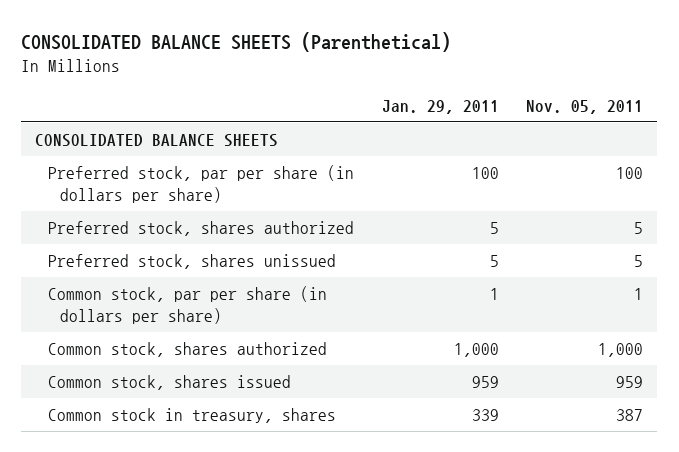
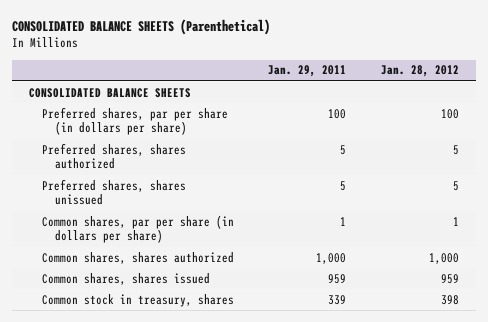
[526,99,644,114] Nov. 05, 2011 -> none
none -> [380,65,459,78] Jan. 28, 2012
[47,165,354,204] Preferred stock, par per share (in dollars per share) -> [41,106,228,136] Preferred shares, par per share (in dollars per share)
[47,221,354,237] Preferred stock, shares authorized -> [41,142,186,170] Preferred shares, shares authorized
[47,254,336,270] Preferred stock, shares unissued -> [41,178,186,206] Preferred shares, shares unissued
[47,286,327,325] Common stock, par per share (in dollars per share) -> [41,214,234,244] Common shares, par per share (in dollars per share)
[47,342,327,358] Common stock, shares authorized -> [41,251,234,264] Common shares, shares authorized
[47,375,291,391] Common stock, shares issued -> [41,272,210,285] Common shares, shares issued

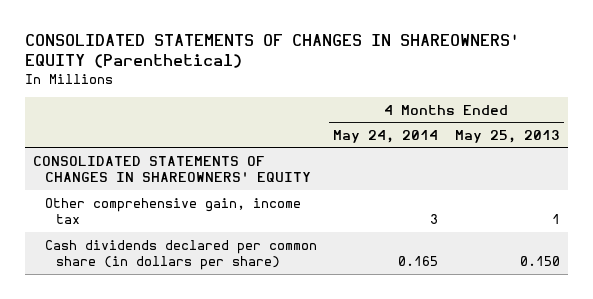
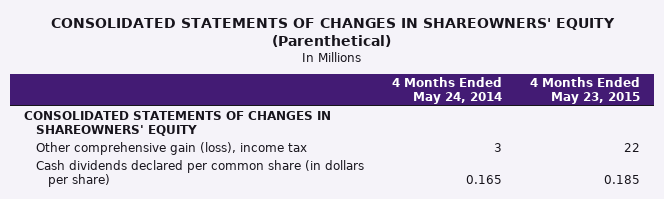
[454,129,560,143] May 25, 2013 -> none
none -> [530,77,641,105] 4 Months Ended May 23, 2015
[44,197,301,225] Other comprehensive gain, income tax -> [36,142,308,156] Other comprehensive gain (loss), income tax

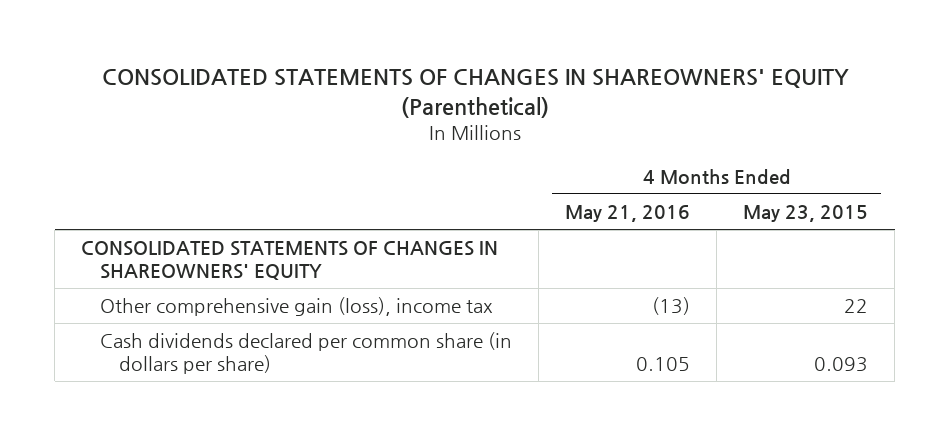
[392,77,503,105] 4 Months Ended May 24, 2014 -> none
none -> [565,204,691,222] May 21, 2016
[604,175,641,185] 0.185 -> [814,356,869,372] 0.093

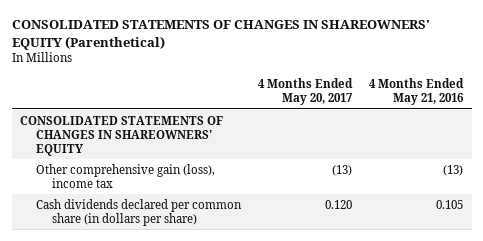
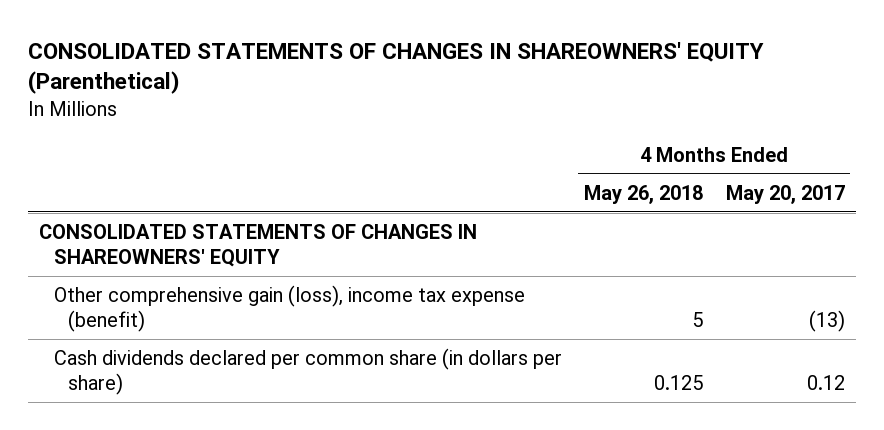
[369,78,465,105] 4 Months Ended May 21, 2016 -> none
none -> [584,184,704,204] May 26, 2018
[36,163,216,188] Other comprehensive gain (loss), income tax -> [53,285,525,332] Other comprehensive gain (loss), income tax expense (benefit)
[325,199,353,209] 0.120 -> [806,374,845,390] 0.12

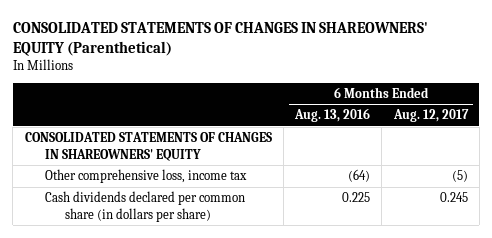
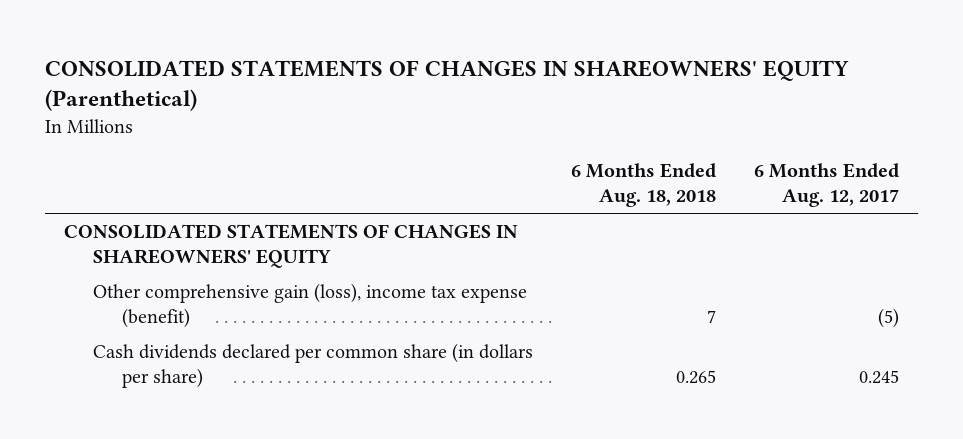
[294,108,371,123] Aug. 13, 2016 -> none
none -> [570,163,716,208] 6 Months Ended Aug. 18, 2018
[44,169,247,184] Other comprehensive loss, income tax -> [92,283,527,329] Other comprehensive gain (loss), income tax expense (benefit)

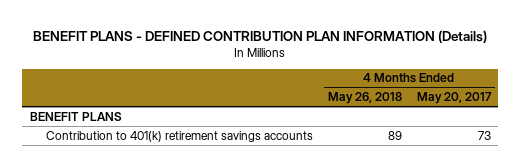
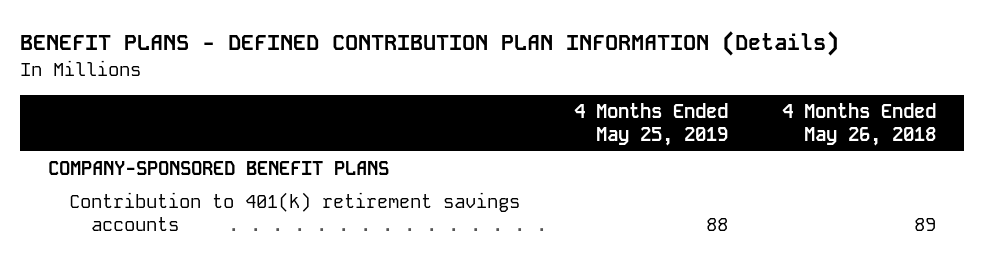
[416,92,492,105] May 20, 2017 -> none
none -> [574,102,729,147] 4 Months Ended May 25, 2019
[29,111,122,121] BENEFIT PLANS -> [47,161,389,176] COMPANY-SPONSORED BENEFIT PLANS

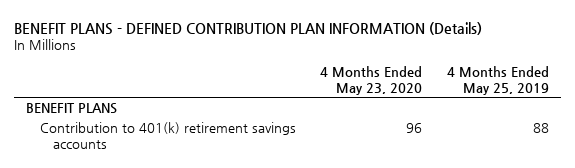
[782,102,937,147] 4 Months Ended May 26, 2018 -> none
none -> [320,65,423,95] 4 Months Ended May 23, 2020
[47,161,389,176] COMPANY-SPONSORED BENEFIT PLANS -> [25,103,117,115] BENEFIT PLANS

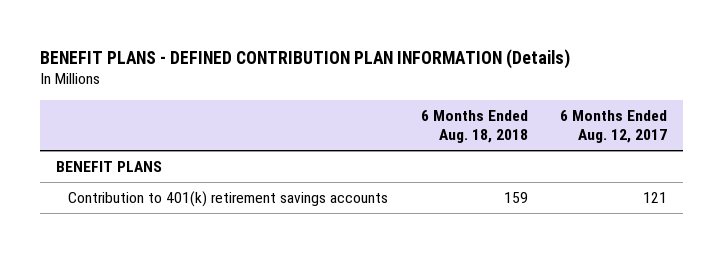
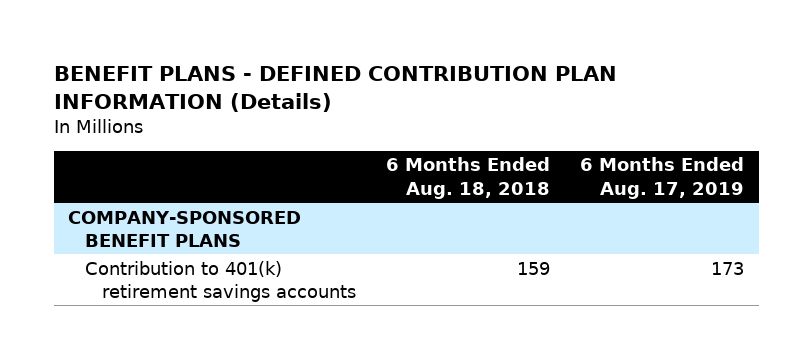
[559,109,667,144] 6 Months Ended Aug. 12, 2017 -> none
none -> [579,157,744,199] 6 Months Ended Aug. 17, 2019
[55,160,162,172] BENEFIT PLANS -> [68,210,302,247] COMPANY-SPONSORED BENEFIT PLANS

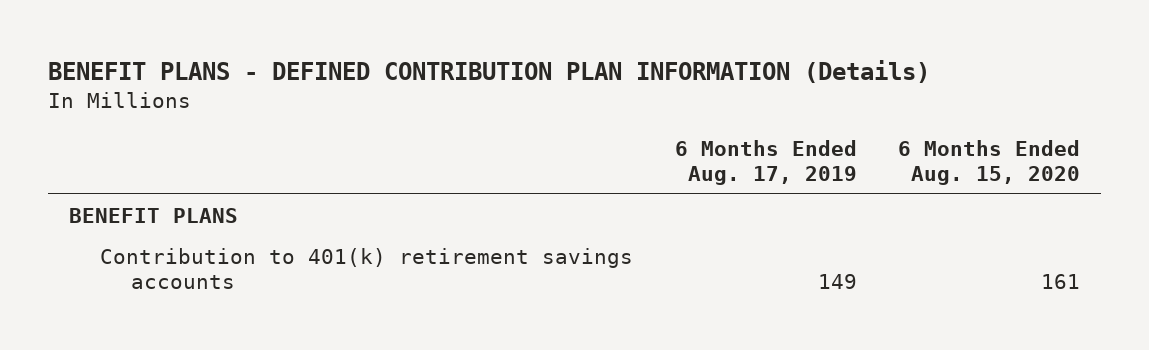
[385,157,550,199] 6 Months Ended Aug. 18, 2018 -> none
none -> [898,139,1081,185] 6 Months Ended Aug. 15, 2020
[68,210,302,247] COMPANY-SPONSORED BENEFIT PLANS -> [68,207,238,223] BENEFIT PLANS
[710,261,744,275] 173 -> [817,273,857,289] 149

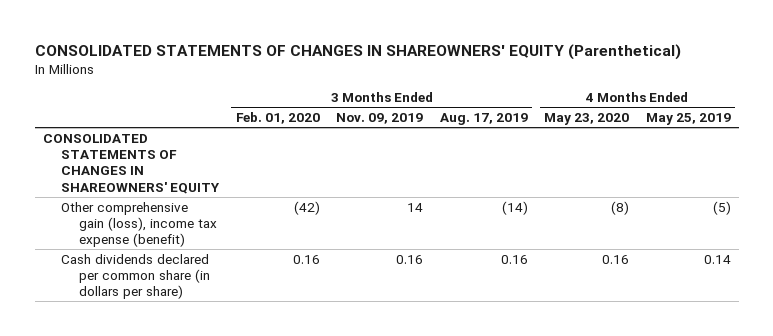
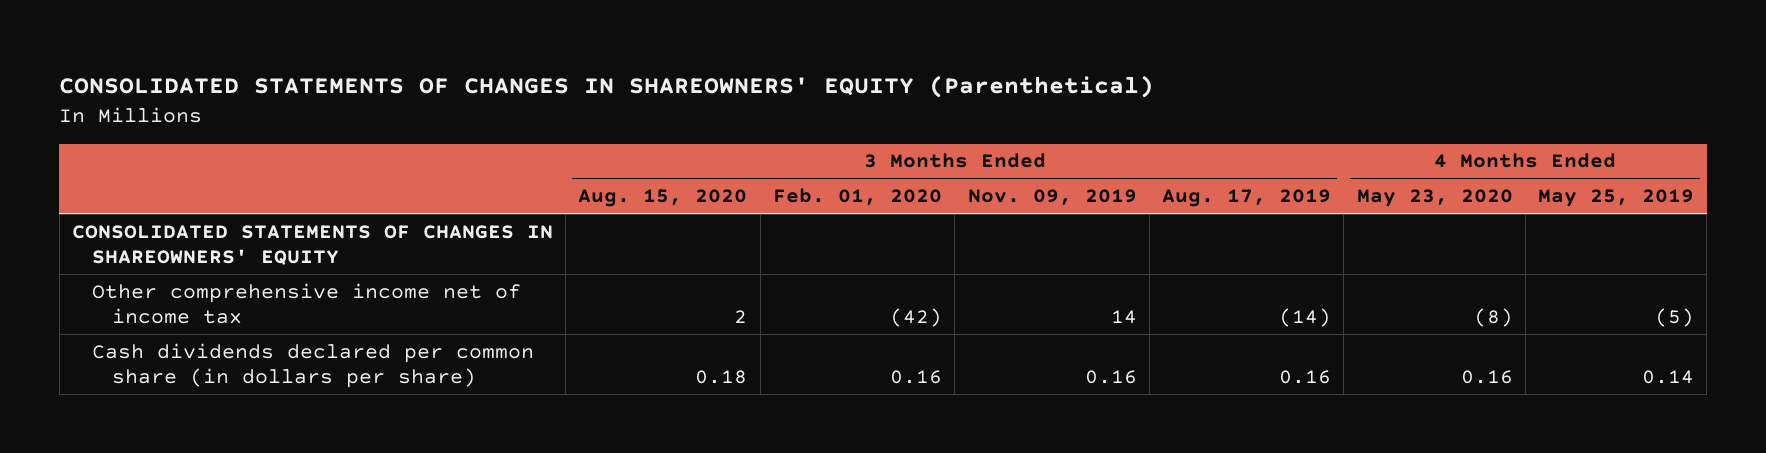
none -> [578,189,748,208] Aug. 15, 2020
[61,201,218,248] Other comprehensive gain (loss), income tax expense (benefit) -> [91,282,521,325] Other comprehensive income net of income tax

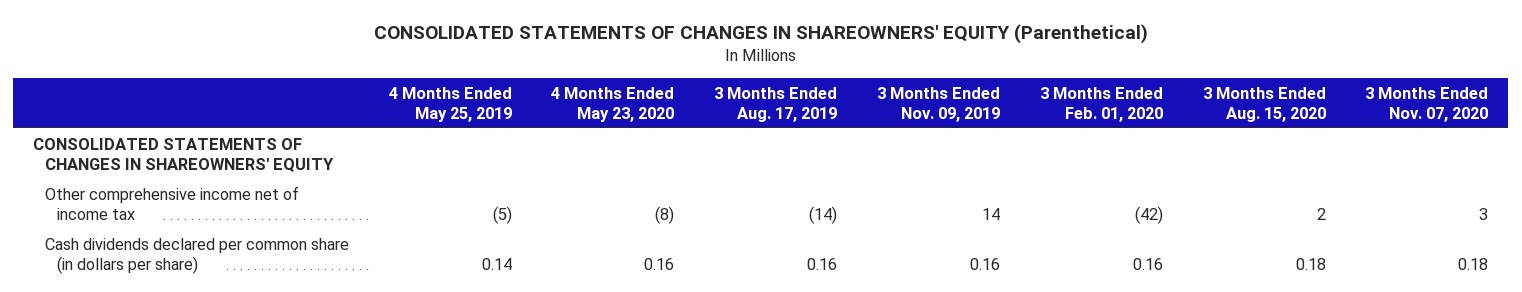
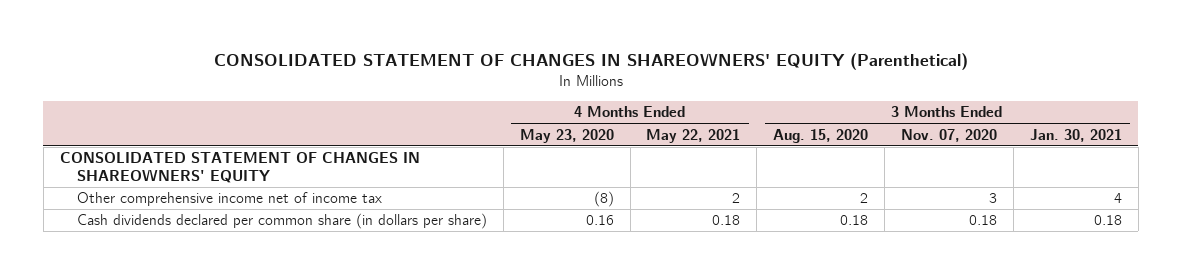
[373,23,1148,44] CONSOLIDATED STATEMENTS OF CHANGES IN SHAREOWNERS' EQUITY (Parenthetical) -> [213,53,968,71] CONSOLIDATED STATEMENT OF CHANGES IN SHAREOWNERS' EQUITY (Parenthetical)
[388,86,512,122] 4 Months Ended May 25, 2019 -> none
[714,86,838,122] 3 Months Ended Aug. 17, 2019 -> none
[877,86,1001,122] 3 Months Ended Nov. 09, 2019 -> none
[1039,86,1163,122] 3 Months Ended Feb. 01, 2020 -> none
none -> [646,128,741,143] May 22, 2021
none -> [1029,128,1122,142] Jan. 30, 2021
[33,137,334,173] CONSOLIDATED STATEMENTS OF CHANGES IN SHAREOWNERS' EQUITY -> [59,152,420,183] CONSOLIDATED STATEMENT OF CHANGES IN SHAREOWNERS' EQUITY

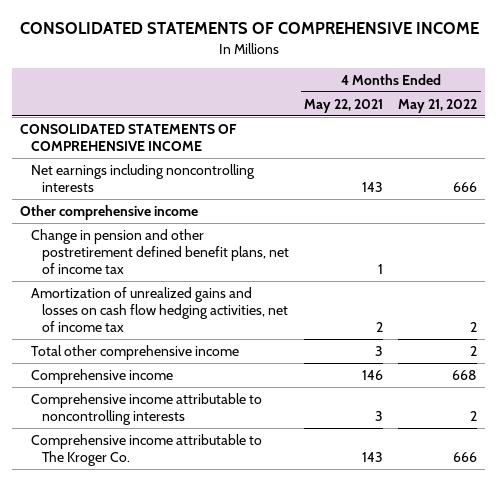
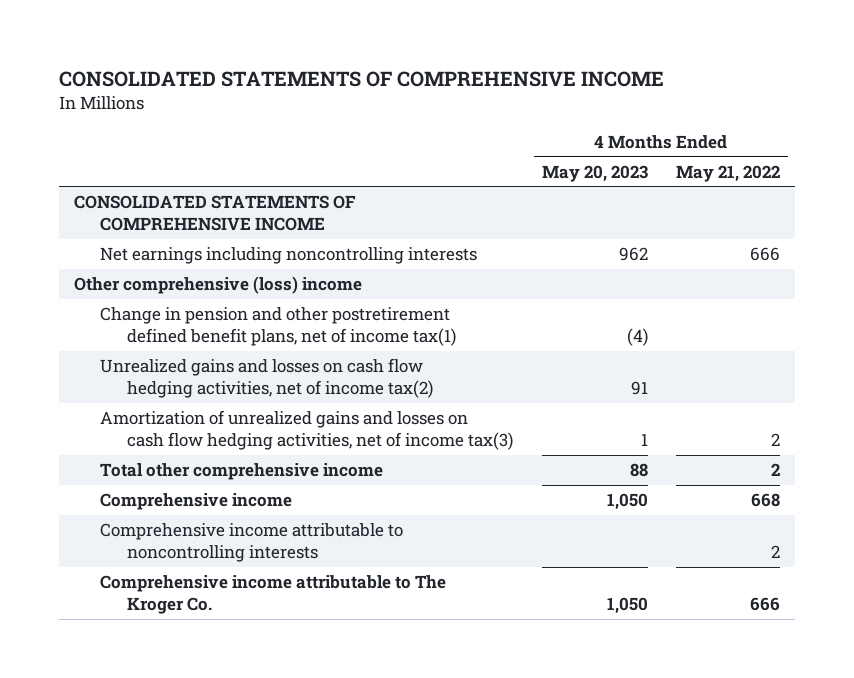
[304,98,384,113] May 22, 2021 -> none
none -> [541,164,648,182] May 20, 2023
[19,204,198,220] Other comprehensive income -> [73,276,362,295] Other comprehensive (loss) income
[31,228,290,274] Change in pension and other postretirement defined benefit plans, net of income tax -> [100,307,456,347] Change in pension and other postretirement defined benefit plans, net of income tax(1)
none -> [100,358,433,399] Unrealized gains and losses on cash flow hedging activities, net of income tax(2)
[31,286,289,332] Amortization of unrealized gains and losses on cash flow hedging activities, net of income tax -> [100,410,513,451] Amortization of unrealized gains and losses on cash flow hedging activities, net of income tax(3)

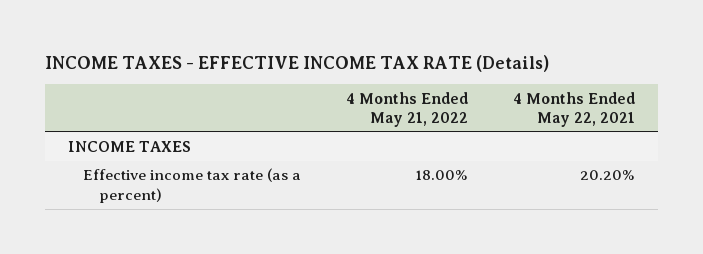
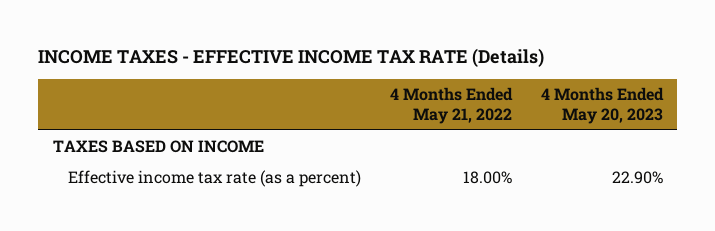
[513,91,636,127] 4 Months Ended May 22, 2021 -> none
none -> [540,86,664,124] 4 Months Ended May 20, 2023
[67,141,191,153] INCOME TAXES -> [52,140,264,154] TAXES BASED ON INCOME

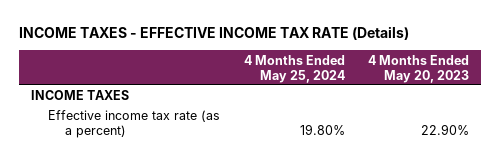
[389,86,513,124] 4 Months Ended May 21, 2022 -> none
none -> [243,54,345,83] 4 Months Ended May 25, 2024
[52,140,264,154] TAXES BASED ON INCOME -> [30,90,129,101] INCOME TAXES

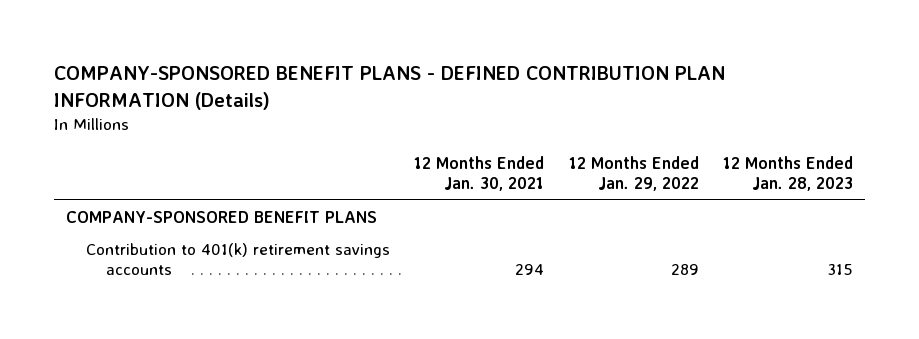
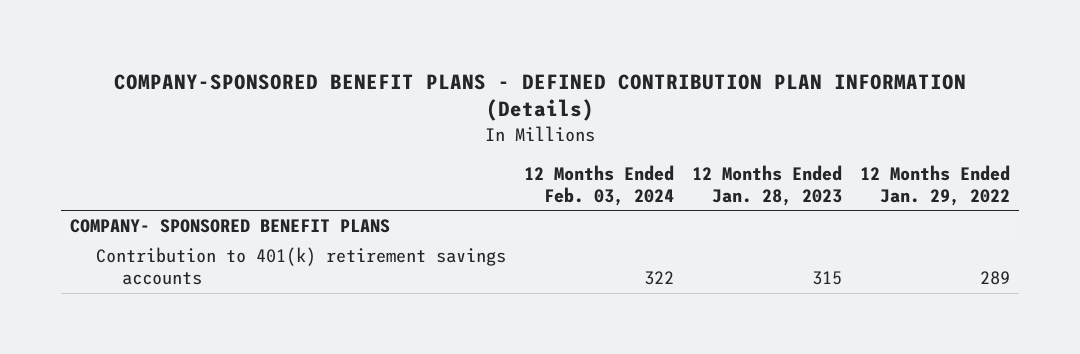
[414,156,545,192] 12 Months Ended Jan. 30, 2021 -> none
none -> [523,164,674,206] 12 Months Ended Feb. 03, 2024
[65,210,377,223] COMPANY-SPONSORED BENEFIT PLANS -> [70,219,391,234] COMPANY- SPONSORED BENEFIT PLANS

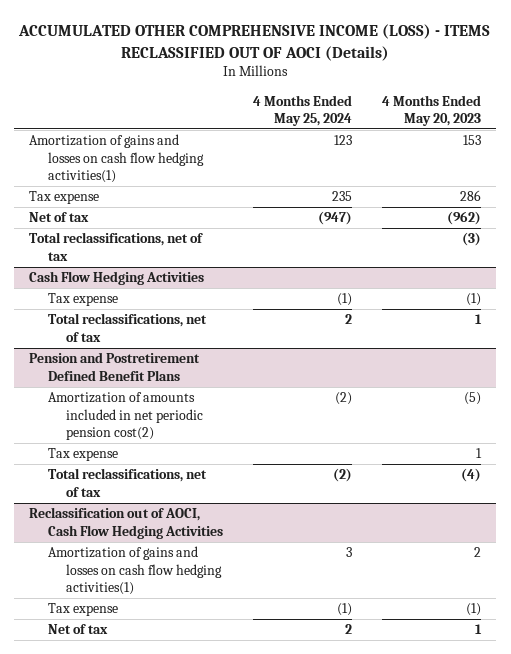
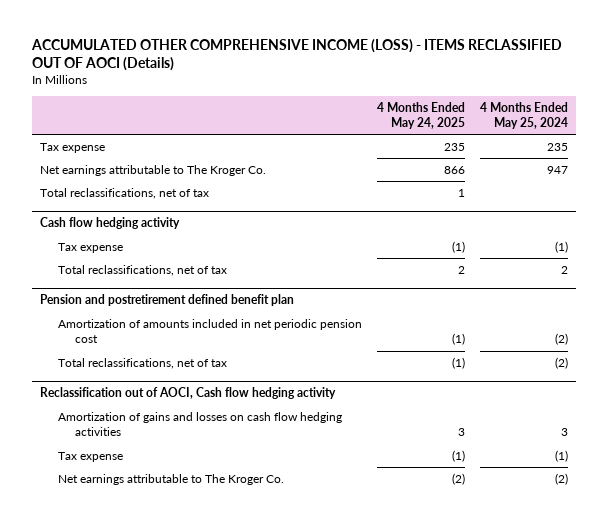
[382,94,482,126] 4 Months Ended May 20, 2023 -> none
none -> [376,101,465,129] 4 Months Ended May 24, 2025
[29,134,204,183] Amortization of gains and losses on cash flow hedging activities(1) -> none
[29,212,90,223] Net of tax -> none
none -> [40,164,267,176] Net earnings attributable to The Kroger Co.
[29,271,205,286] Cash Flow Hedging Activities -> [40,217,181,230] Cash flow hedging activity
[47,448,118,462] Tax expense -> none
[29,352,201,381] Pension and Postretirement Defined Benefit Plans -> [40,294,295,307] Pension and postretirement defined benefit plan
[47,392,204,440] Amortization of amounts included in net periodic pension cost(2) -> [57,318,362,343] Amortization of amounts included in net periodic pension cost
[29,507,223,539] Reclassification out of AOCI, Cash Flow Hedging Activities -> [40,387,337,400] Reclassification out of AOCI, Cash flow hedging activity
[47,546,223,595] Amortization of gains and losses on cash flow hedging activities(1) -> [57,411,342,436] Amortization of gains and losses on cash flow hedging activities
[47,624,108,635] Net of tax -> none
none -> [57,473,284,485] Net earnings attributable to The Kroger Co.

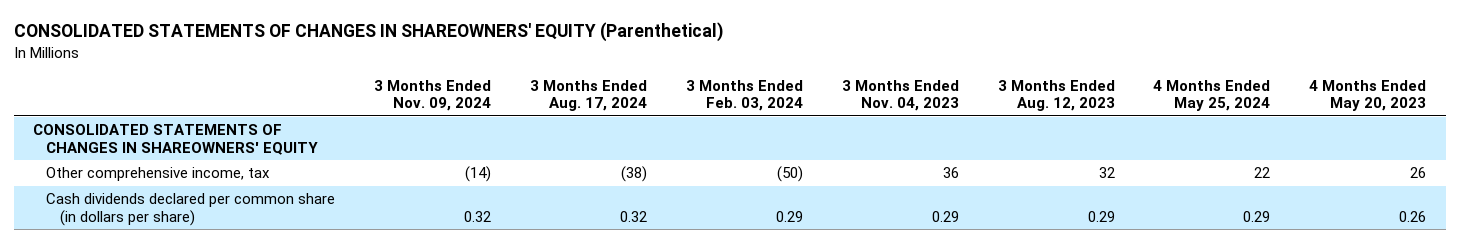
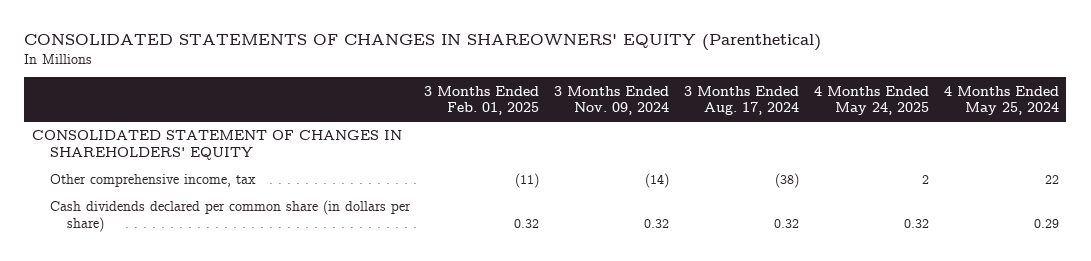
[685,79,803,112] 3 Months Ended Feb. 03, 2024 -> none
[841,79,959,112] 3 Months Ended Nov. 04, 2023 -> none
[997,79,1115,112] 3 Months Ended Aug. 12, 2023 -> none
[1309,79,1427,112] 4 Months Ended May 20, 2023 -> none
none -> [424,85,540,116] 3 Months Ended Feb. 01, 2025
none -> [813,85,929,116] 4 Months Ended May 24, 2025
[33,124,319,155] CONSOLIDATED STATEMENTS OF CHANGES IN SHAREOWNERS' EQUITY -> [31,130,402,160] CONSOLIDATED STATEMENT OF CHANGES IN SHAREHOLDERS' EQUITY

